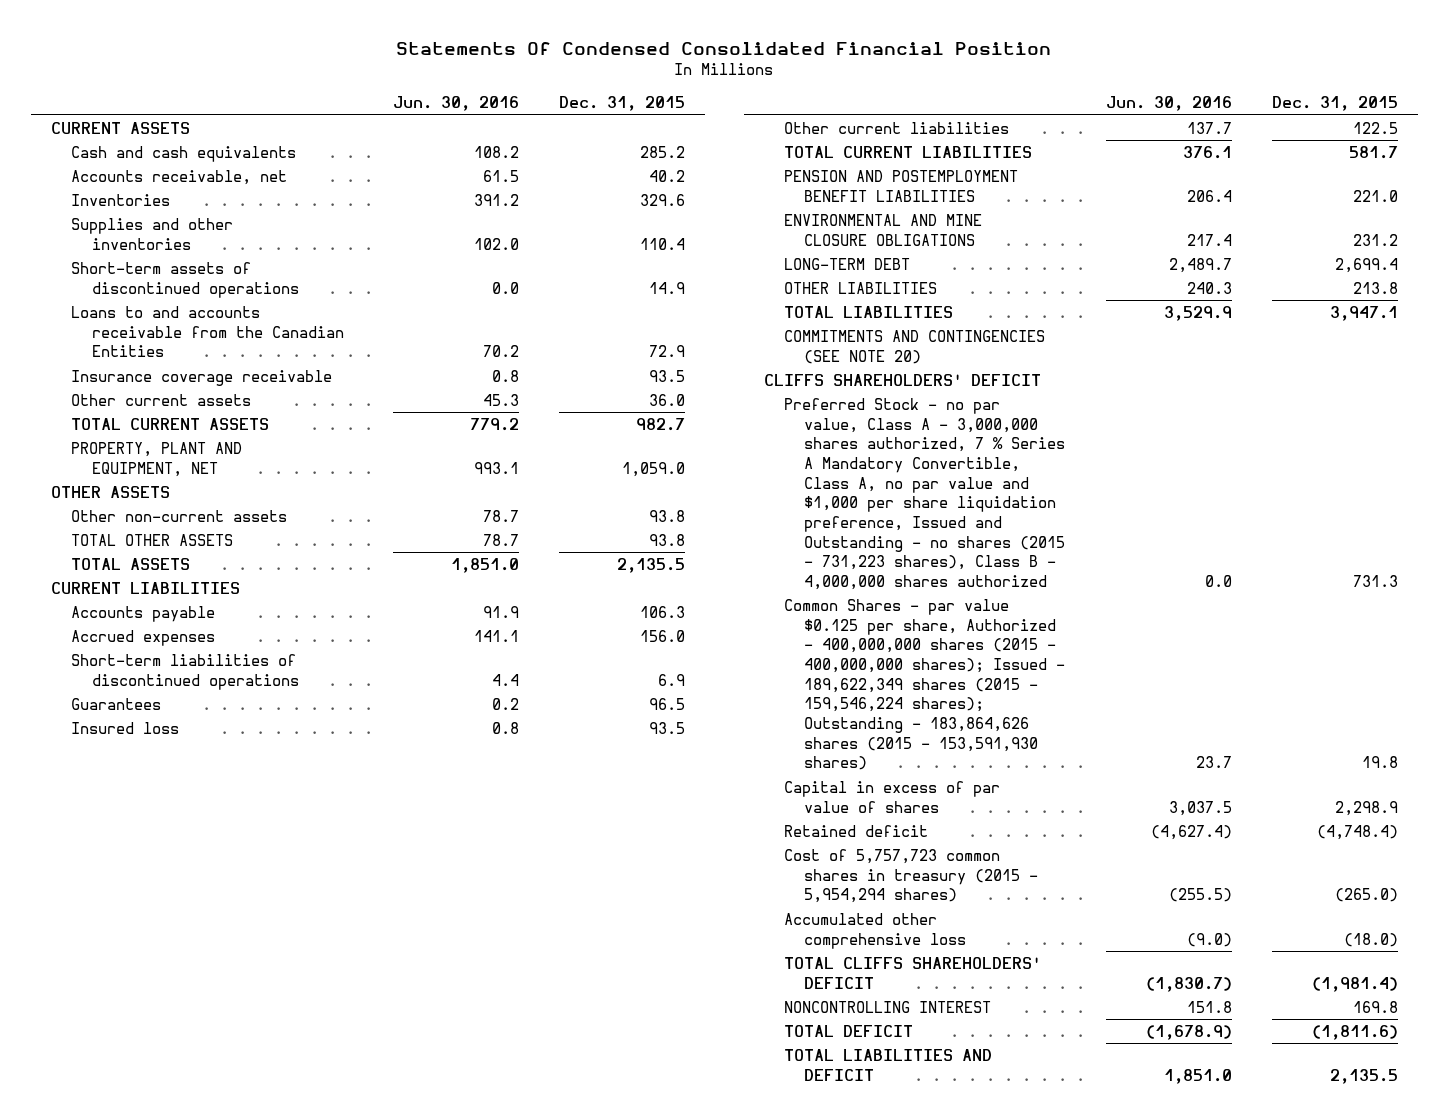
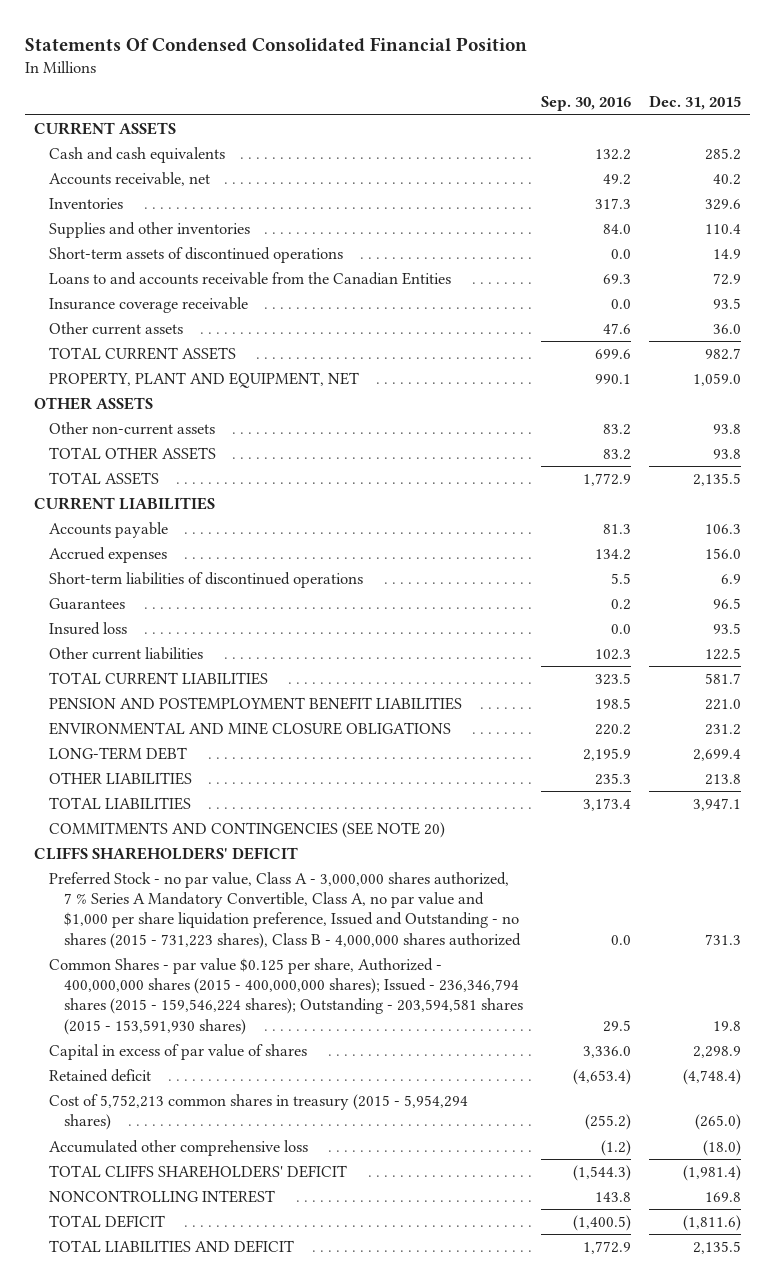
[393,96,520,112] Jun. 30, 2016 -> none
none -> [540,96,631,112] Sep. 30, 2016
[783,599,1066,771] Common Shares - par value $0.125 per share, Authorized - 400,000,000 shares (2015 - 400,000,000 shares); Issued - 189,622,349 shares (2015 - 159,546,224 shares); Outstanding - 183,864,626 shares (2015 - 153,591,930 shares) -> [48,958,523,1035] Common Shares - par value $0.125 per share, Authorized - 400,000,000 shares (2015 - 400,000,000 shares); Issued - 236,346,794 shares (2015 - 159,546,224 shares); Outstanding - 203,594,581 shares (2015 - 153,591,930 shares)
[783,849,1039,904] Cost of 5,757,723 common shares in treasury (2015 - 5,954,294 shares) -> [48,1094,468,1131] Cost of 5,752,213 common shares in treasury (2015 - 5,954,294 shares)

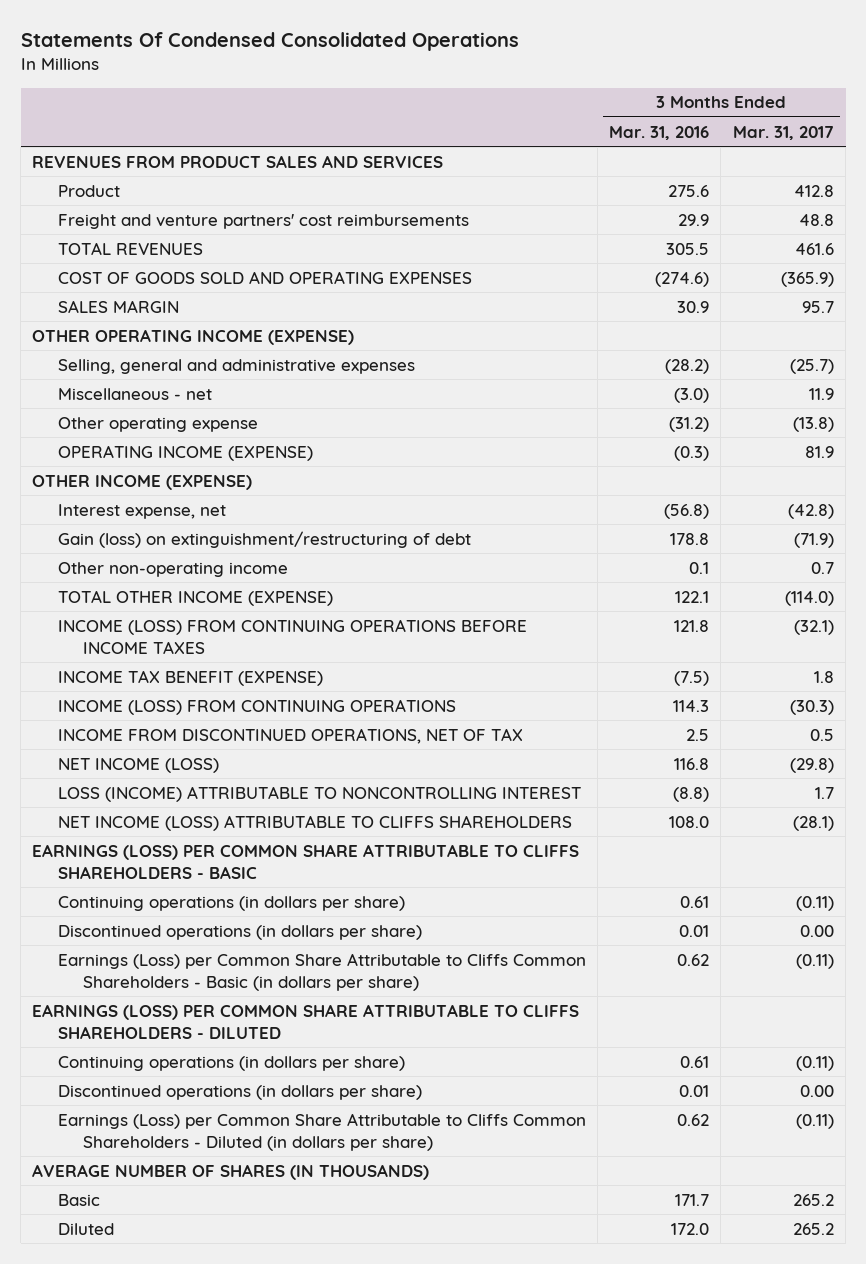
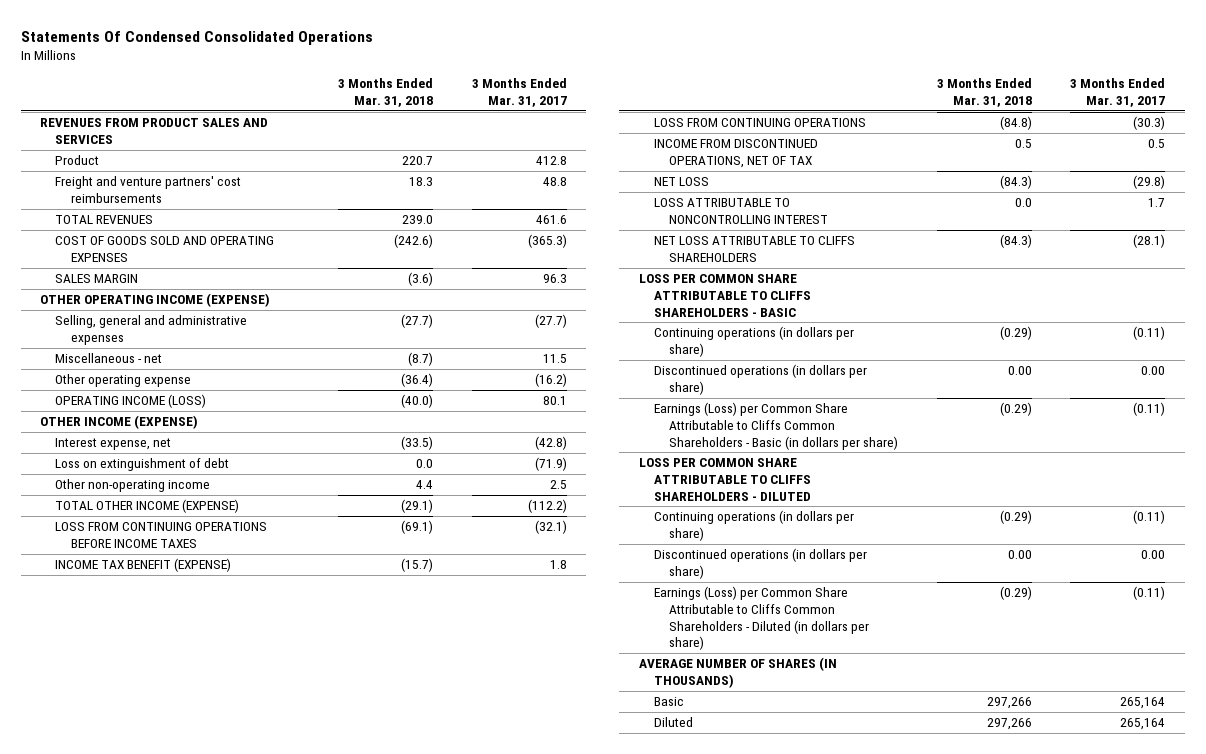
[609,125,710,140] Mar. 31, 2016 -> none
none -> [338,78,434,107] 3 Months Ended Mar. 31, 2018
[780,271,834,287] (365.9) -> [527,234,567,249] (365.3)
[801,300,834,313] 95.7 -> [542,274,567,284] 96.3
[789,358,834,374] (25.7) -> [534,314,567,329] (27.7)
[808,387,834,400] 11.9 -> [542,354,567,364] 11.5
[792,416,834,432] (13.8) -> [534,373,567,388] (16.2)
[57,444,313,461] OPERATING INCOME (EXPENSE) -> [55,394,207,409] OPERATING INCOME (LOSS)
[804,445,834,458] 81.9 -> [542,396,567,406] 80.1
[57,530,471,548] Gain (loss) on extinguishment/restructuring of debt -> [55,458,230,472] Loss on extinguishment of debt
[810,561,834,574] 0.7 -> [549,480,567,490] 2.5
[784,590,834,606] (114.0) -> [527,499,567,514] (112.2)
[57,618,527,654] INCOME (LOSS) FROM CONTINUING OPERATIONS BEFORE INCOME TAXES -> [55,522,268,548] LOSS FROM CONTINUING OPERATIONS BEFORE INCOME TAXES
[57,698,456,715] INCOME (LOSS) FROM CONTINUING OPERATIONS -> [653,118,866,128] LOSS FROM CONTINUING OPERATIONS
[57,757,219,773] NET INCOME (LOSS) -> [653,177,709,187] NET LOSS
[57,785,581,802] LOSS (INCOME) ATTRIBUTABLE TO NONCONTROLLING INTEREST -> [653,198,829,224] LOSS ATTRIBUTABLE TO NONCONTROLLING INTEREST
[57,814,572,831] NET INCOME (LOSS) ATTRIBUTABLE TO CLIFFS SHAREHOLDERS -> [653,236,855,262] NET LOSS ATTRIBUTABLE TO CLIFFS SHAREHOLDERS
[32,843,580,879] EARNINGS (LOSS) PER COMMON SHARE ATTRIBUTABLE TO CLIFFS SHAREHOLDERS - BASIC -> [638,274,811,317] LOSS PER COMMON SHARE ATTRIBUTABLE TO CLIFFS SHAREHOLDERS - BASIC
[32,1003,580,1039] EARNINGS (LOSS) PER COMMON SHARE ATTRIBUTABLE TO CLIFFS SHAREHOLDERS - DILUTED -> [638,458,811,501] LOSS PER COMMON SHARE ATTRIBUTABLE TO CLIFFS SHAREHOLDERS - DILUTED
[792,1193,834,1206] 265.2 -> [1120,697,1166,710] 265,164
[792,1222,834,1235] 265.2 -> [1120,718,1166,731] 265,164

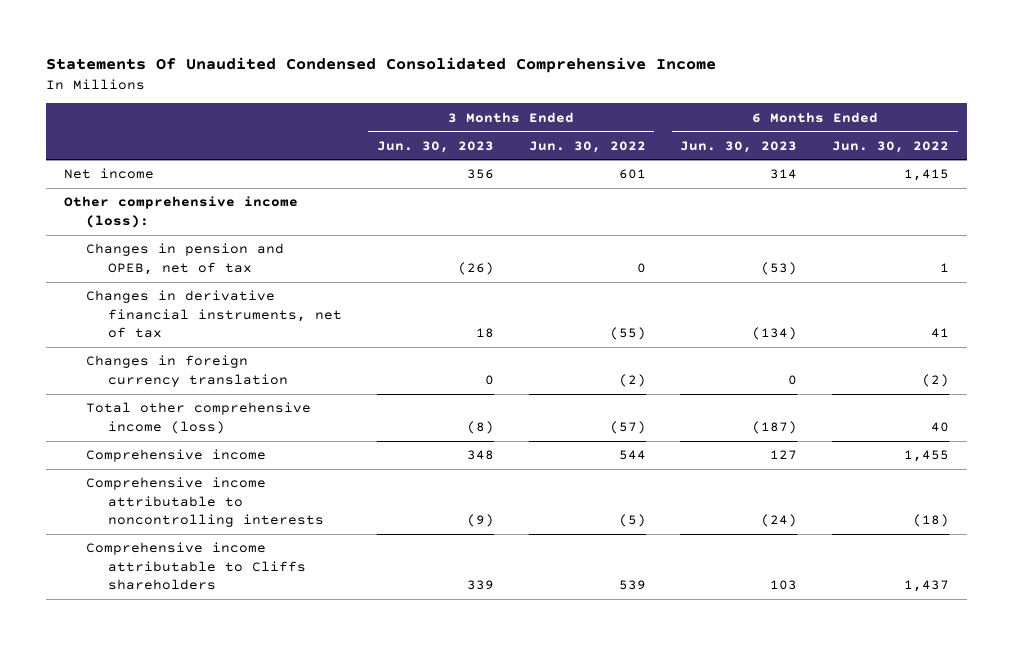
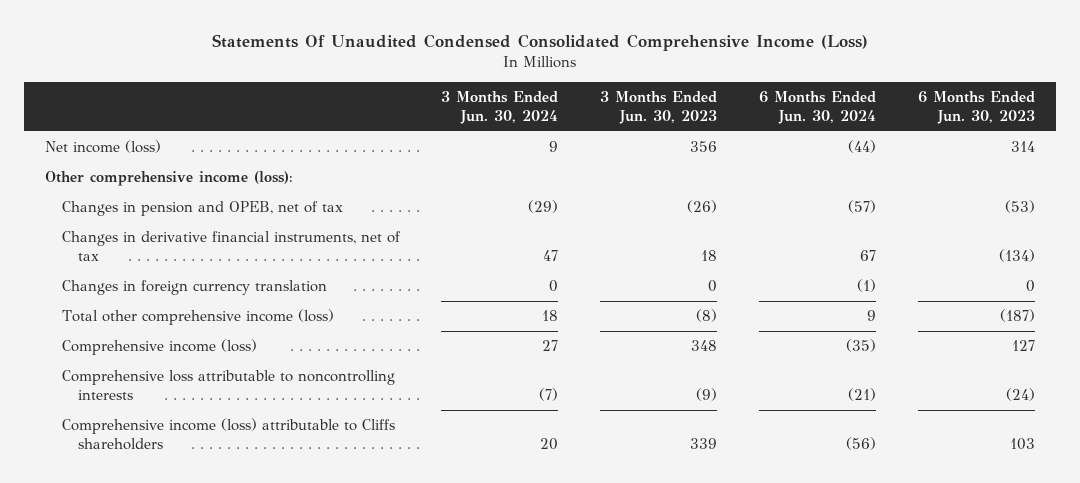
[46,56,717,73] Statements Of Unaudited Condensed Consolidated Comprehensive Income -> [211,33,868,51] Statements Of Unaudited Condensed Consolidated Comprehensive Income (Loss)
[528,140,646,153] Jun. 30, 2022 -> none
[832,140,950,153] Jun. 30, 2022 -> none
none -> [441,90,559,124] 3 Months Ended Jun. 30, 2024
none -> [759,90,877,124] 6 Months Ended Jun. 30, 2024
[63,168,154,180] Net income -> [44,140,161,154] Net income (loss)
[85,449,266,463] Comprehensive income -> [61,339,257,356] Comprehensive income (loss)
[85,477,324,528] Comprehensive income attributable to noncontrolling interests -> [61,370,395,401] Comprehensive loss attributable to noncontrolling interests
[85,542,306,591] Comprehensive income attributable to Cliffs shareholders -> [61,418,395,451] Comprehensive income (loss) attributable to Cliffs shareholders

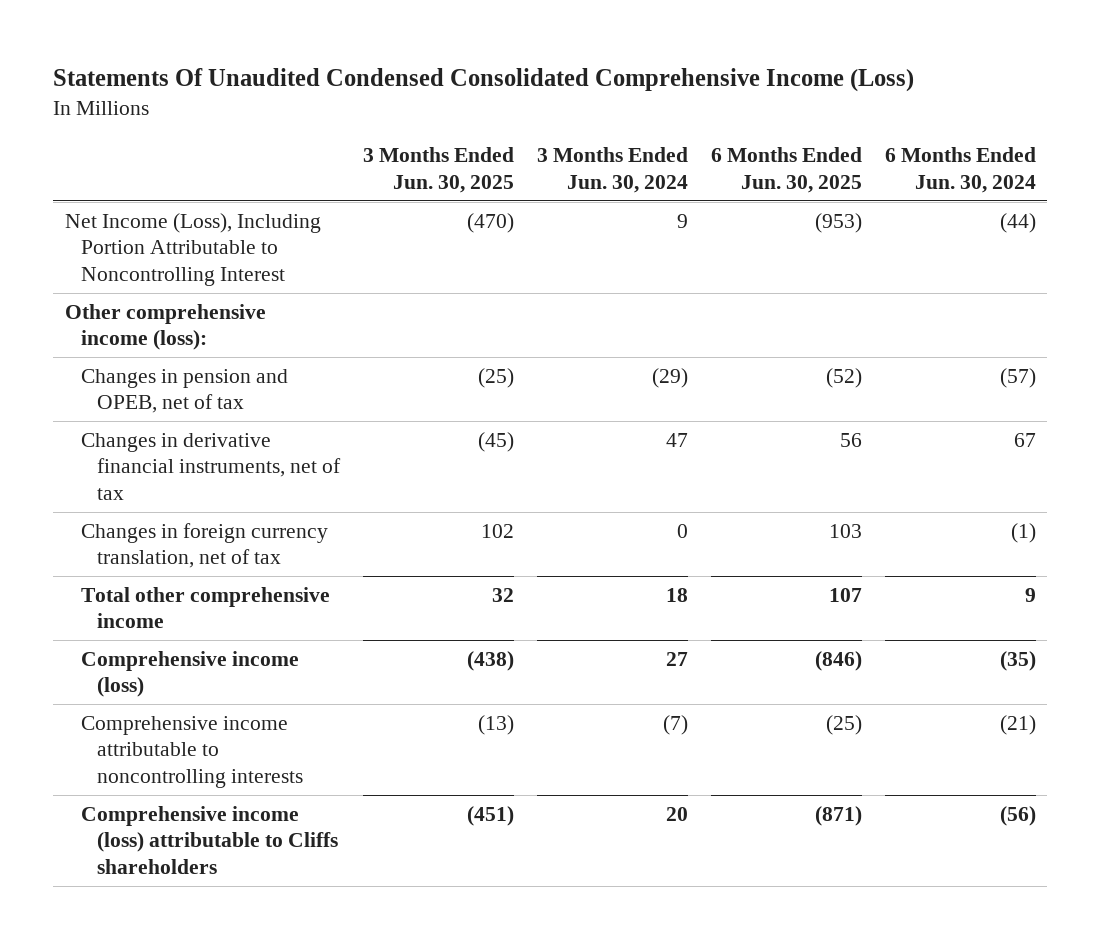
[600,90,718,124] 3 Months Ended Jun. 30, 2023 -> none
[918,90,1036,124] 6 Months Ended Jun. 30, 2023 -> none
none -> [362,147,514,193] 3 Months Ended Jun. 30, 2025
none -> [710,147,862,193] 6 Months Ended Jun. 30, 2025
[44,140,161,154] Net income (loss) -> [64,212,321,286] Net Income (Loss), Including Portion Attributable to Noncontrolling Interest
[61,280,327,296] Changes in foreign currency translation -> [80,522,328,569] Changes in foreign currency translation, net of tax
[61,309,334,326] Total other comprehensive income (loss) -> [80,586,330,629] Total other comprehensive income
[61,370,395,401] Comprehensive loss attributable to noncontrolling interests -> [80,715,303,788] Comprehensive income attributable to noncontrolling interests

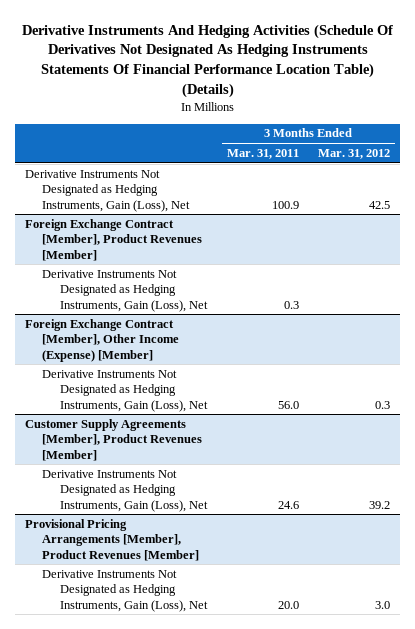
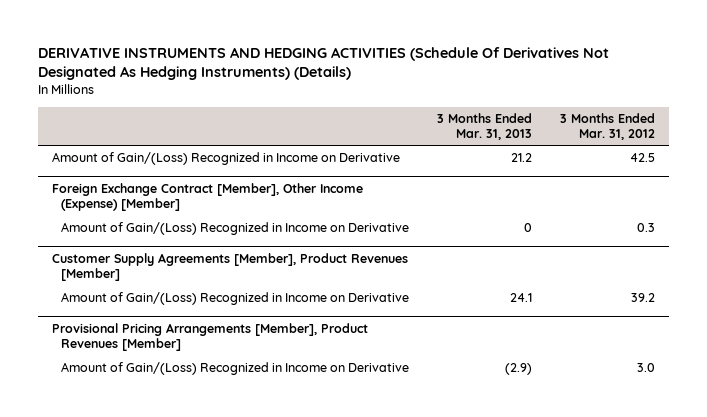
[21,23,393,98] Derivative Instruments And Hedging Activities (Schedule Of Derivatives Not Designated As Hedging Instruments Statements Of Financial Performance Location Table) (Details) -> [38,46,610,81] DERIVATIVE INSTRUMENTS AND HEDGING ACTIVITIES (Schedule Of Derivatives Not Designated As Hedging Instruments) (Details)
[226,149,299,160] Mar. 31, 2011 -> none
none -> [436,112,532,141] 3 Months Ended Mar. 31, 2013
[25,218,203,261] Foreign Exchange Contract [Member], Product Revenues [Member] -> none
[42,269,208,312] Derivative Instruments Not Designated as Hedging Instruments, Gain (Loss), Net -> none
[25,169,191,212] Derivative Instruments Not Designated as Hedging Instruments, Gain (Loss), Net -> [52,152,401,166] Amount of Gain/(Loss) Recognized in Income on Derivative
[42,369,208,412] Derivative Instruments Not Designated as Hedging Instruments, Gain (Loss), Net -> [61,222,410,236] Amount of Gain/(Loss) Recognized in Income on Derivative
[42,469,208,512] Derivative Instruments Not Designated as Hedging Instruments, Gain (Loss), Net -> [61,292,410,306] Amount of Gain/(Loss) Recognized in Income on Derivative
[42,569,208,612] Derivative Instruments Not Designated as Hedging Instruments, Gain (Loss), Net -> [61,362,410,376] Amount of Gain/(Loss) Recognized in Income on Derivative

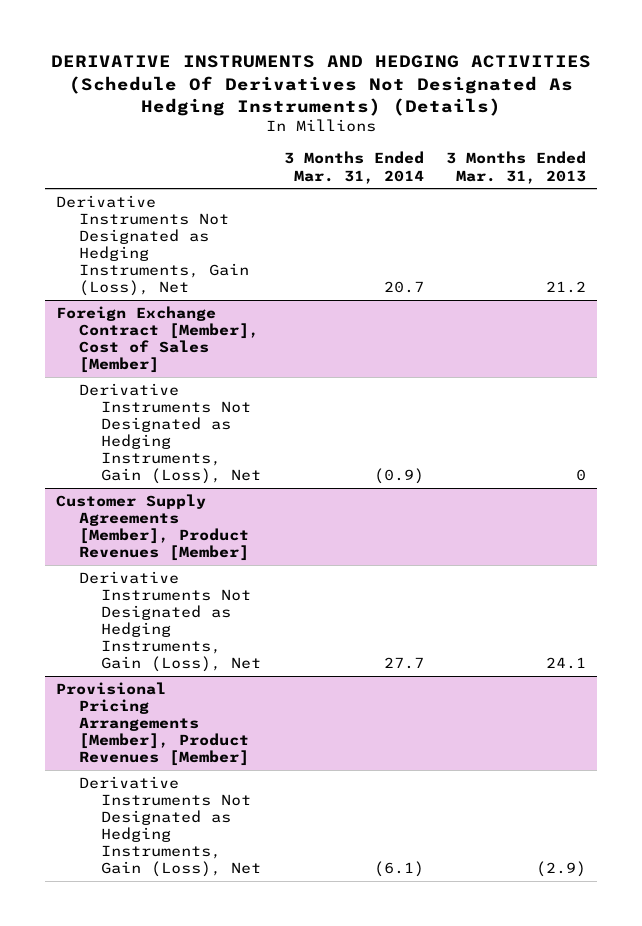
[559,112,655,141] 3 Months Ended Mar. 31, 2012 -> none
none -> [283,151,424,184] 3 Months Ended Mar. 31, 2014
[52,182,364,212] Foreign Exchange Contract [Member], Other Income (Expense) [Member] -> none
[52,152,401,166] Amount of Gain/(Loss) Recognized in Income on Derivative -> [56,194,249,296] Derivative Instruments Not Designated as Hedging Instruments, Gain (Loss), Net
none -> [56,305,259,373] Foreign Exchange Contract [Member], Cost of Sales [Member]
[61,222,410,236] Amount of Gain/(Loss) Recognized in Income on Derivative -> [78,382,262,484] Derivative Instruments Not Designated as Hedging Instruments, Gain (Loss), Net
[61,292,410,306] Amount of Gain/(Loss) Recognized in Income on Derivative -> [78,570,262,672] Derivative Instruments Not Designated as Hedging Instruments, Gain (Loss), Net
[61,362,410,376] Amount of Gain/(Loss) Recognized in Income on Derivative -> [78,775,262,877] Derivative Instruments Not Designated as Hedging Instruments, Gain (Loss), Net

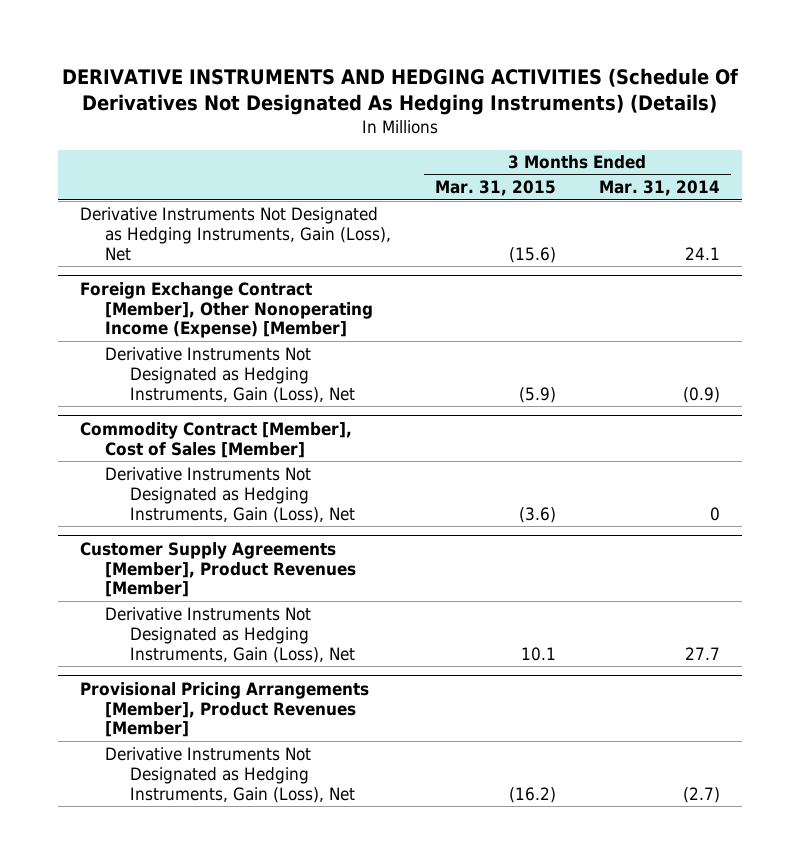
[445,151,586,184] 3 Months Ended Mar. 31, 2013 -> none
none -> [434,180,556,197] Mar. 31, 2015
[56,305,259,373] Foreign Exchange Contract [Member], Cost of Sales [Member] -> none
[383,280,424,293] 20.7 -> [685,246,721,260] 24.1
none -> [80,281,373,339] Foreign Exchange Contract [Member], Other Nonoperating Income (Expense) [Member]
none -> [80,421,353,458] Commodity Contract [Member], Cost of Sales [Member]
none -> [104,466,355,523] Derivative Instruments Not Designated as Hedging Instruments, Gain (Loss), Net
[373,860,424,877] (6.1) -> [683,786,721,803] (2.7)

